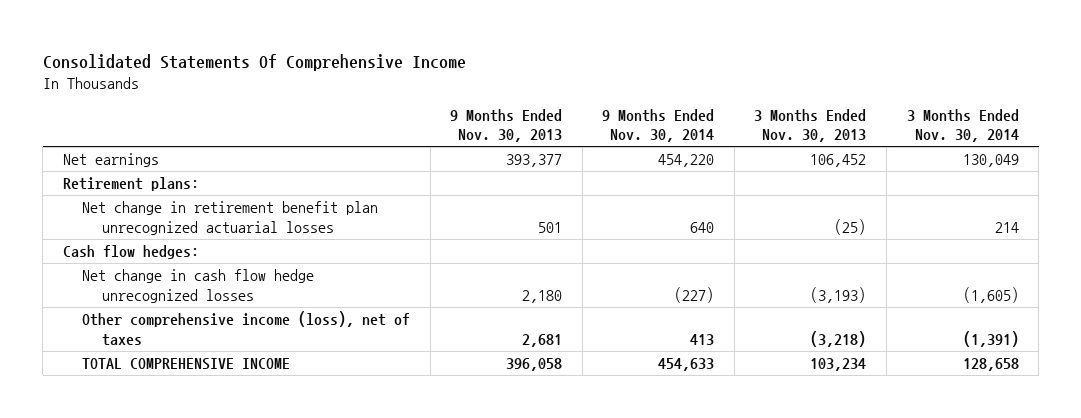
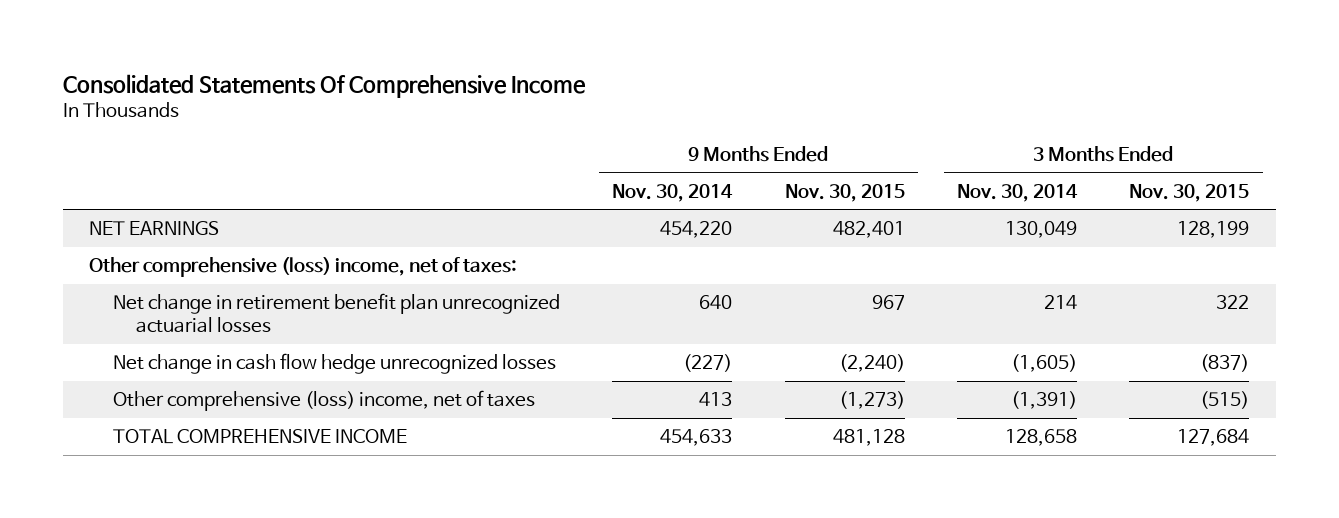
[450,108,563,143] 9 Months Ended Nov. 30, 2013 -> none
[754,108,867,143] 3 Months Ended Nov. 30, 2013 -> none
none -> [784,183,905,202] Nov. 30, 2015
none -> [1129,183,1250,202] Nov. 30, 2015
[62,152,159,167] Net earnings -> [89,221,220,236] NET EARNINGS
[62,176,199,191] Retirement plans: -> [89,257,518,278] Other comprehensive (loss) income, net of taxes:
[62,244,199,259] Cash flow hedges: -> none
[82,310,411,346] Other comprehensive income (loss), net of taxes -> [112,390,535,412] Other comprehensive (loss) income, net of taxes

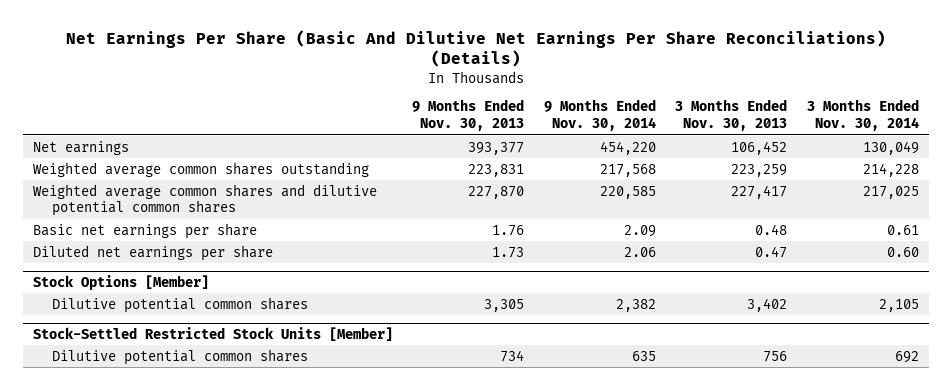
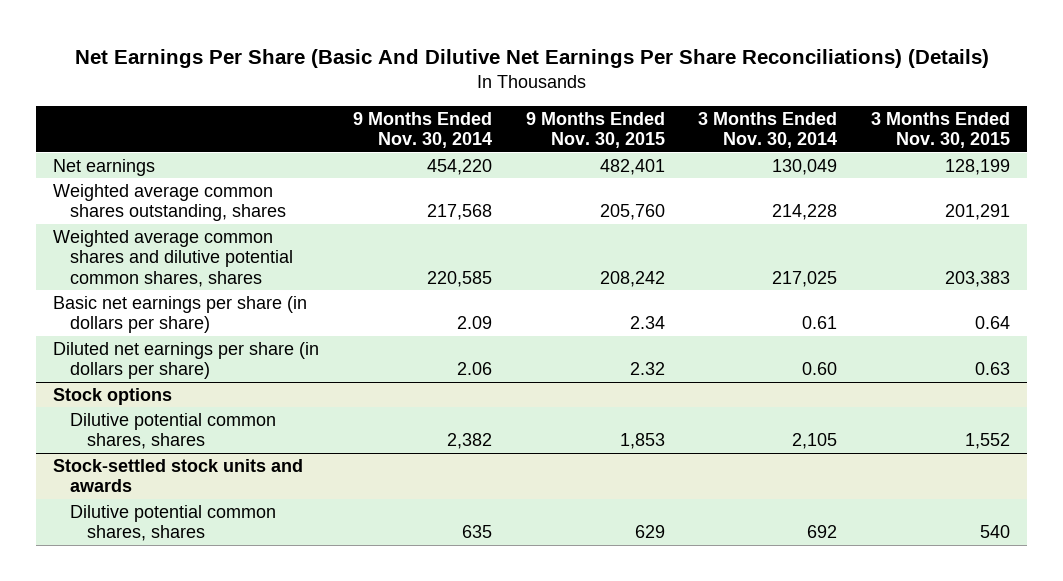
[412,99,525,132] 9 Months Ended Nov. 30, 2013 -> none
[675,99,788,132] 3 Months Ended Nov. 30, 2013 -> none
none -> [525,111,665,149] 9 Months Ended Nov. 30, 2015
none -> [870,111,1010,149] 3 Months Ended Nov. 30, 2015
[32,327,393,342] Stock-Settled Restricted Stock Units [Member] -> none
[32,161,369,177] Weighted average common shares outstanding -> [53,183,286,222] Weighted average common shares outstanding, shares
[32,183,377,217] Weighted average common shares and dilutive potential common shares -> [53,229,293,287] Weighted average common shares and dilutive potential common shares, shares
[32,222,257,239] Basic net earnings per share -> [53,295,308,334] Basic net earnings per share (in dollars per share)
[32,244,273,261] Diluted net earnings per share -> [53,341,320,380] Diluted net earnings per share (in dollars per share)
[32,275,209,291] Stock Options [Member] -> [53,387,173,405] Stock options
[52,296,309,313] Dilutive potential common shares -> [69,412,276,450] Dilutive potential common shares, shares
none -> [53,458,304,493] Stock-settled stock units and awards
[52,348,309,365] Dilutive potential common shares -> [69,504,276,542] Dilutive potential common shares, shares

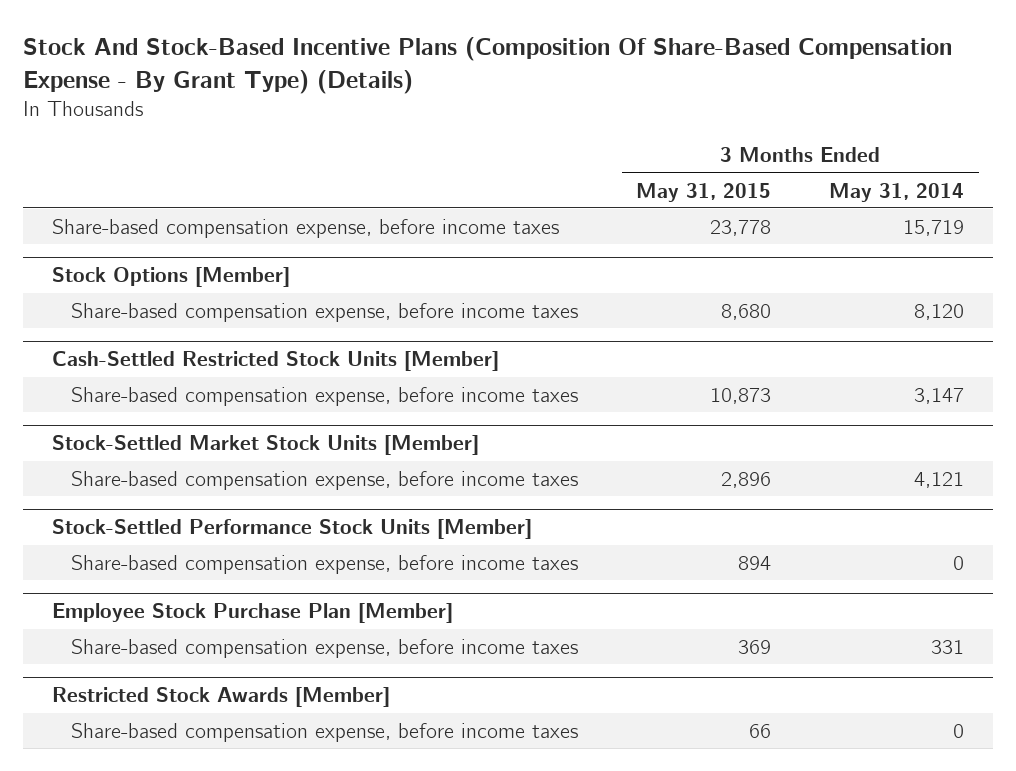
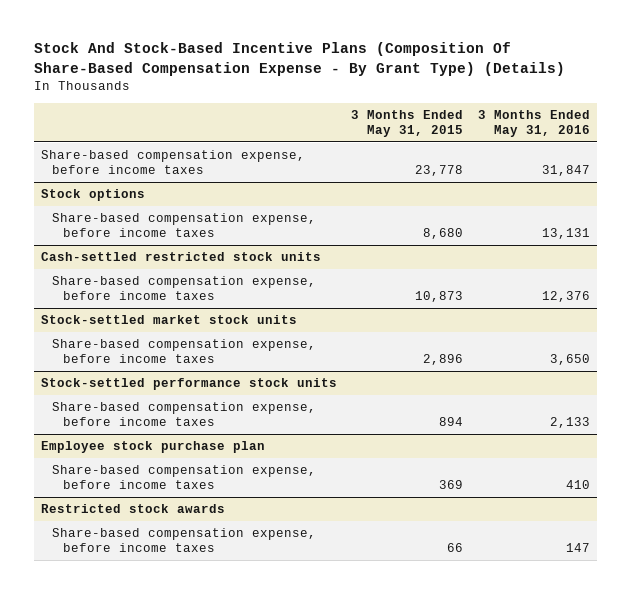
[829,182,965,202] May 31, 2014 -> none
none -> [477,109,590,138] 3 Months Ended May 31, 2016
[51,267,290,288] Stock Options [Member] -> [40,189,145,202] Stock options
[51,351,499,372] Cash-Settled Restricted Stock Units [Member] -> [40,252,321,262] Cash-settled restricted stock units
[51,435,479,456] Stock-Settled Market Stock Units [Member] -> [40,315,297,325] Stock-settled market stock units
[51,519,532,540] Stock-Settled Performance Stock Units [Member] -> [40,378,337,391] Stock-settled performance stock units
[51,603,453,624] Employee Stock Purchase Plan [Member] -> [40,441,265,454] Employee stock purchase plan
[51,687,390,708] Restricted Stock Awards [Member] -> [40,504,225,514] Restricted stock awards

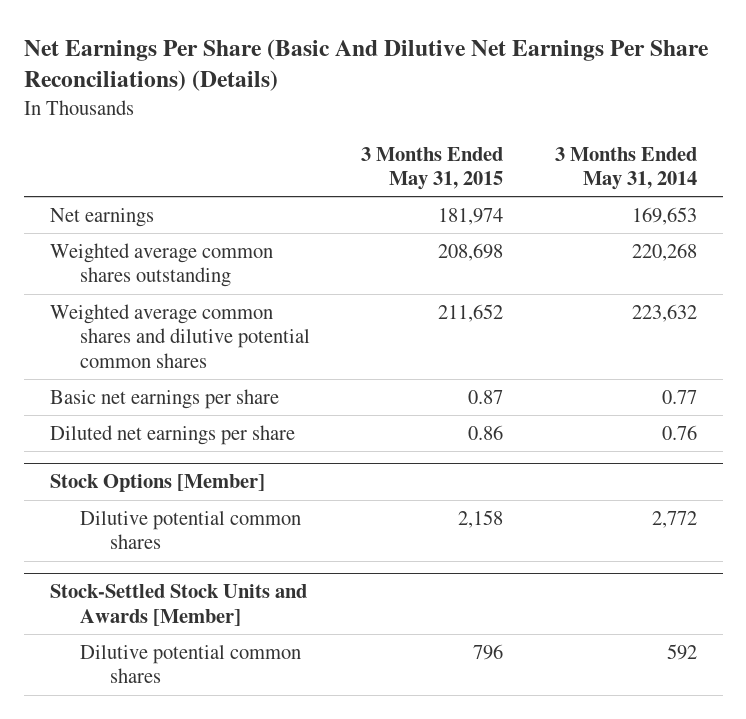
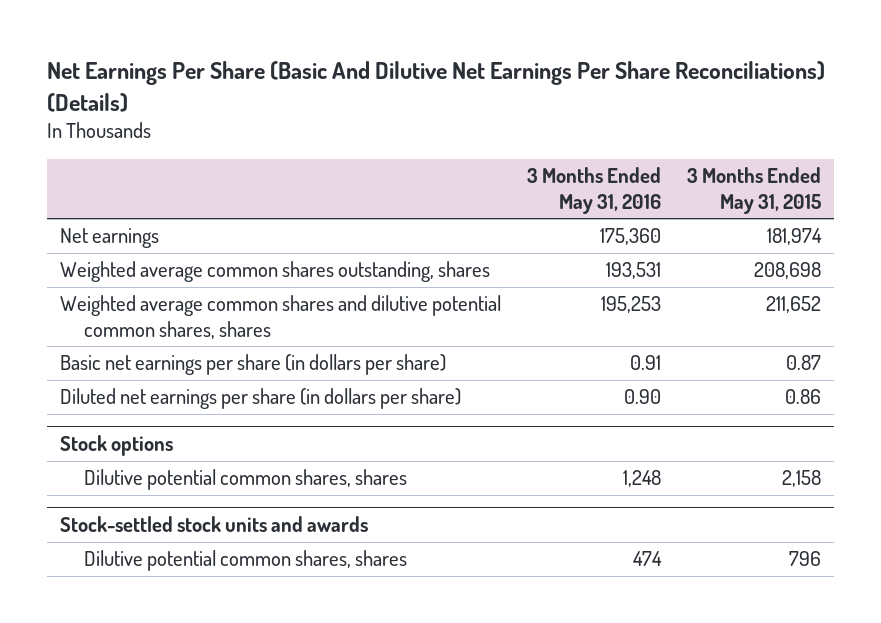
[554,146,697,190] 3 Months Ended May 31, 2014 -> none
none -> [527,167,662,214] 3 Months Ended May 31, 2016
[49,242,273,288] Weighted average common shares outstanding -> [60,261,491,283] Weighted average common shares outstanding, shares
[49,303,310,368] Weighted average common shares and dilutive potential common shares -> [60,295,502,339] Weighted average common shares and dilutive potential common shares, shares
[49,388,279,409] Basic net earnings per share -> [60,354,447,376] Basic net earnings per share (in dollars per share)
[49,424,295,445] Diluted net earnings per share -> [60,388,462,410] Diluted net earnings per share (in dollars per share)
[49,474,265,493] Stock Options [Member] -> [60,435,174,457] Stock options
[79,510,301,550] Dilutive potential common shares -> [84,469,408,491] Dilutive potential common shares, shares
[49,584,307,626] Stock-Settled Stock Units and Awards [Member] -> [60,516,369,533] Stock-settled stock units and awards
[79,644,301,684] Dilutive potential common shares -> [84,550,408,572] Dilutive potential common shares, shares

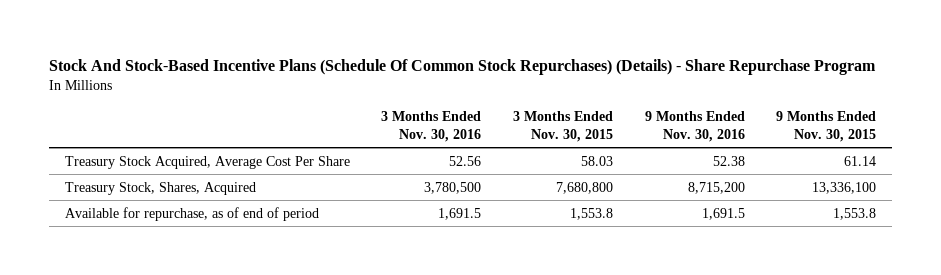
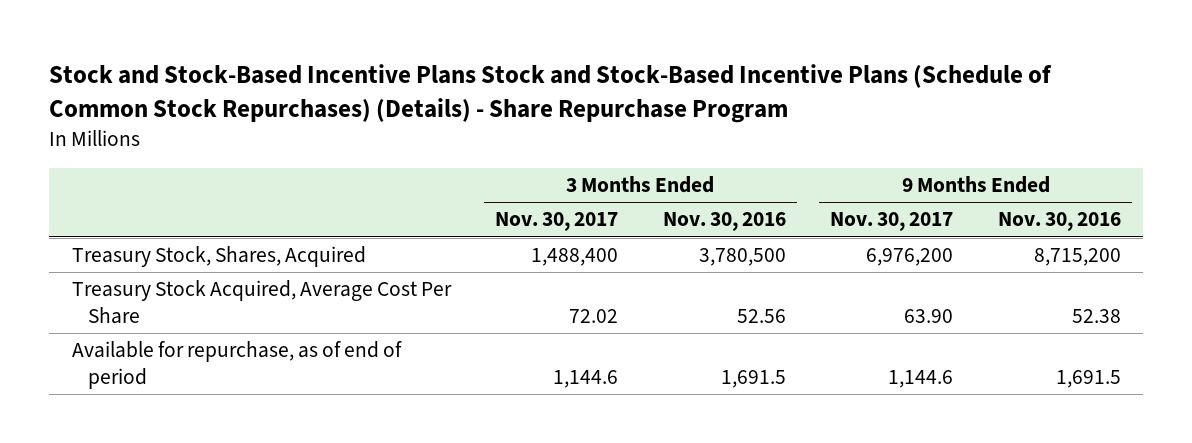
[48,58,876,75] Stock And Stock-Based Incentive Plans (Schedule Of Common Stock Repurchases) (Details) - Share Repurchase Program -> [49,64,1053,123] Stock and Stock-Based Incentive Plans Stock and Stock-Based Incentive Plans (Schedule of Common Stock Repurchases) (Details) - Share Repurchase Program
[513,111,614,142] 3 Months Ended Nov. 30, 2015 -> none
[776,111,877,142] 9 Months Ended Nov. 30, 2015 -> none
none -> [495,212,619,232] Nov. 30, 2017
none -> [830,212,954,232] Nov. 30, 2017
[64,155,350,169] Treasury Stock Acquired, Average Cost Per Share -> [71,280,452,325] Treasury Stock Acquired, Average Cost Per Share

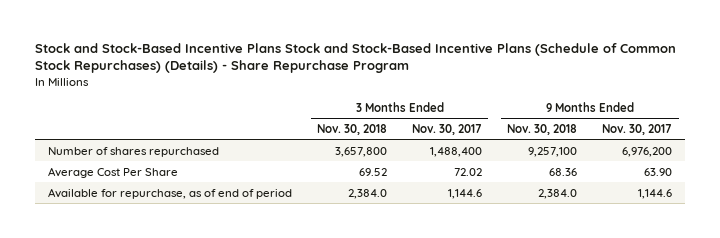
[662,212,786,232] Nov. 30, 2016 -> none
[997,212,1121,232] Nov. 30, 2016 -> none
none -> [316,123,387,135] Nov. 30, 2018
none -> [507,123,578,135] Nov. 30, 2018
[71,246,366,268] Treasury Stock, Shares, Acquired -> [47,146,219,157] Number of shares repurchased
[71,280,452,325] Treasury Stock Acquired, Average Cost Per Share -> [47,166,178,178] Average Cost Per Share

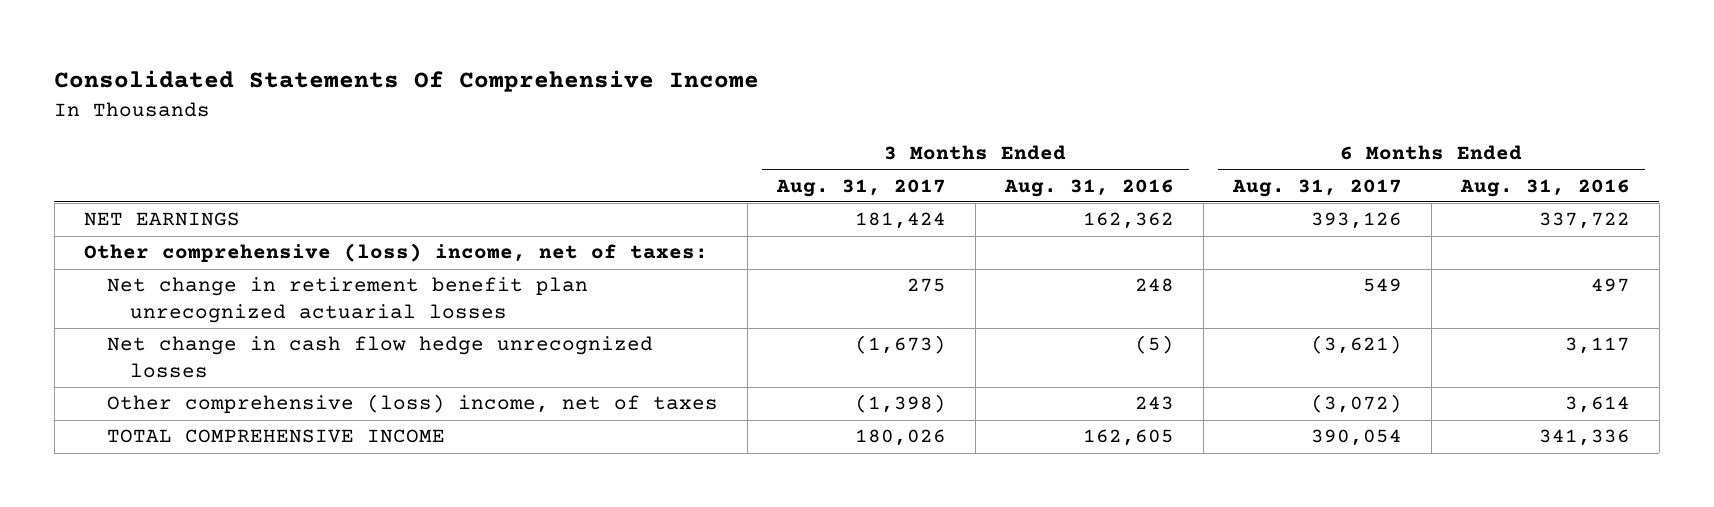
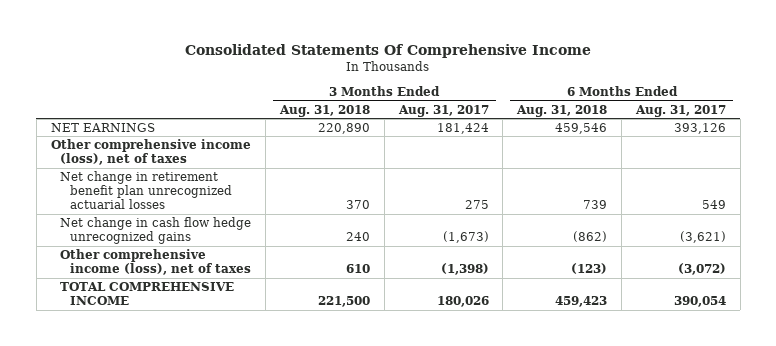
[1003,178,1174,197] Aug. 31, 2016 -> none
[1459,178,1630,197] Aug. 31, 2016 -> none
none -> [278,104,370,117] Aug. 31, 2018
none -> [516,104,608,117] Aug. 31, 2018
[83,243,708,263] Other comprehensive (loss) income, net of taxes: -> [50,139,251,166] Other comprehensive income (loss), net of taxes
[106,336,653,378] Net change in cash flow hedge unrecognized losses -> [60,217,252,245] Net change in cash flow hedge unrecognized gains
[106,394,718,414] Other comprehensive (loss) income, net of taxes -> [60,249,252,276] Other comprehensive income (loss), net of taxes

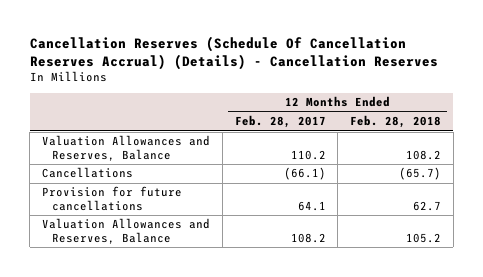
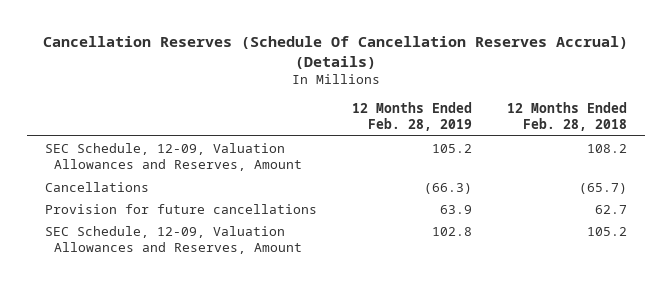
[29,35,438,70] Cancellation Reserves (Schedule Of Cancellation Reserves Accrual) (Details) - Cancellation Reserves -> [43,36,629,70] Cancellation Reserves (Schedule Of Cancellation Reserves Accrual) (Details)
[234,115,326,129] Feb. 28, 2017 -> none
none -> [352,101,473,132] 12 Months Ended Feb. 28, 2019
[42,135,211,162] Valuation Allowances and Reserves, Balance -> [44,142,303,172] SEC Schedule, 12-09, Valuation Allowances and Reserves, Amount
[42,218,211,245] Valuation Allowances and Reserves, Balance -> [44,225,303,255] SEC Schedule, 12-09, Valuation Allowances and Reserves, Amount

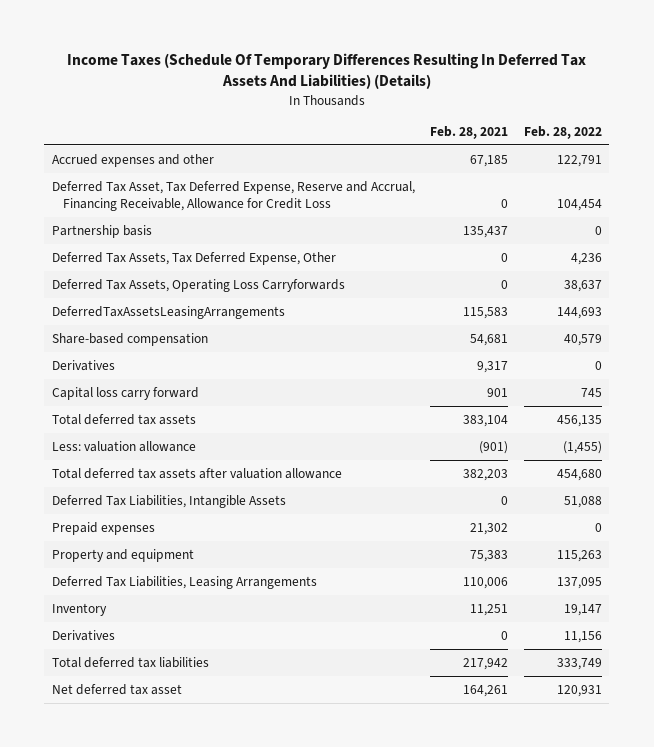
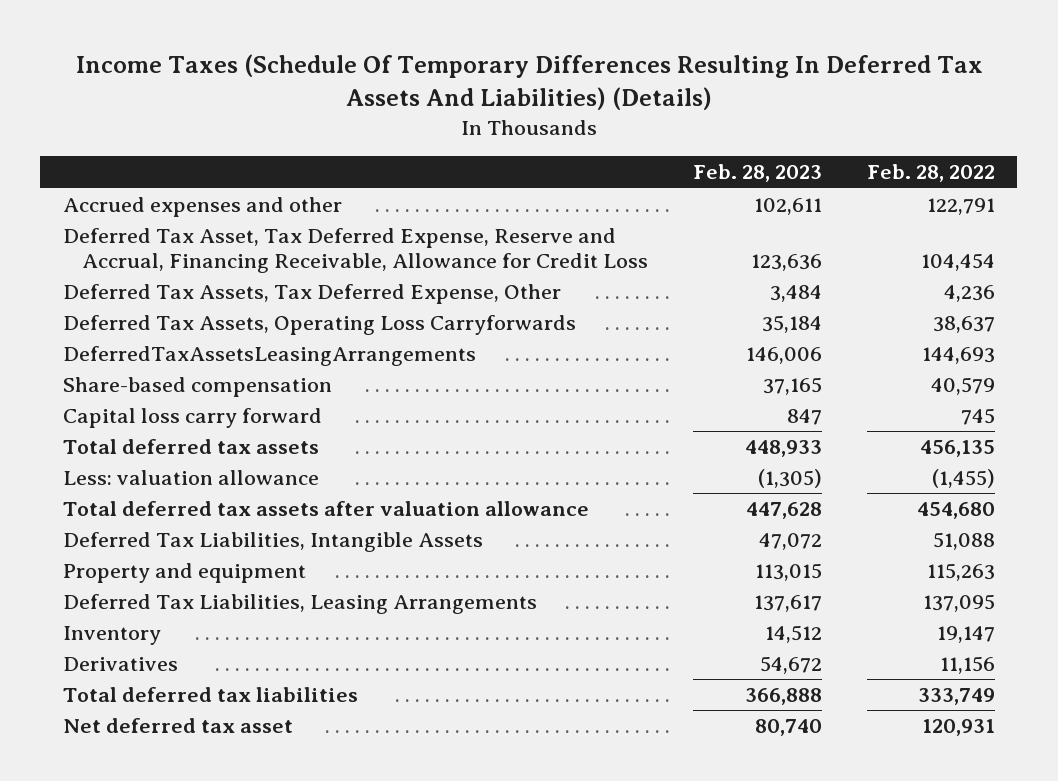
[430,125,509,139] Feb. 28, 2021 -> none
none -> [692,164,822,183] Feb. 28, 2023
[51,224,152,238] Partnership basis -> none
[51,359,115,371] Derivatives -> none
[51,521,155,535] Prepaid expenses -> none

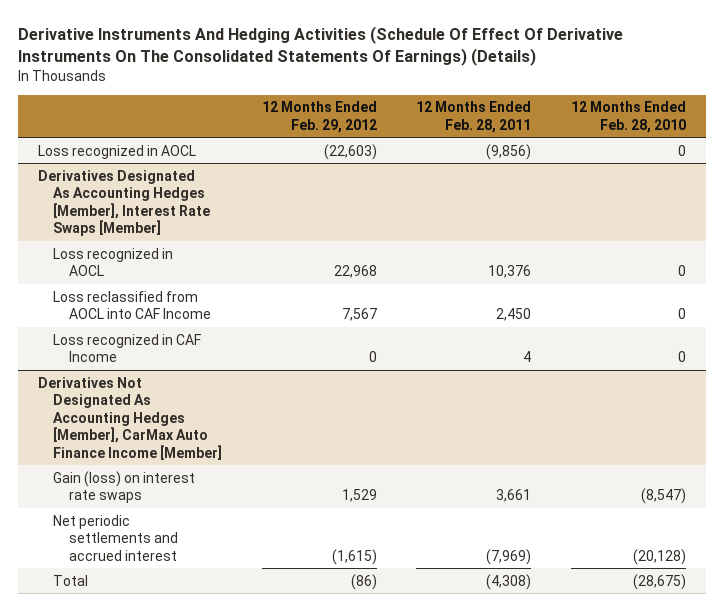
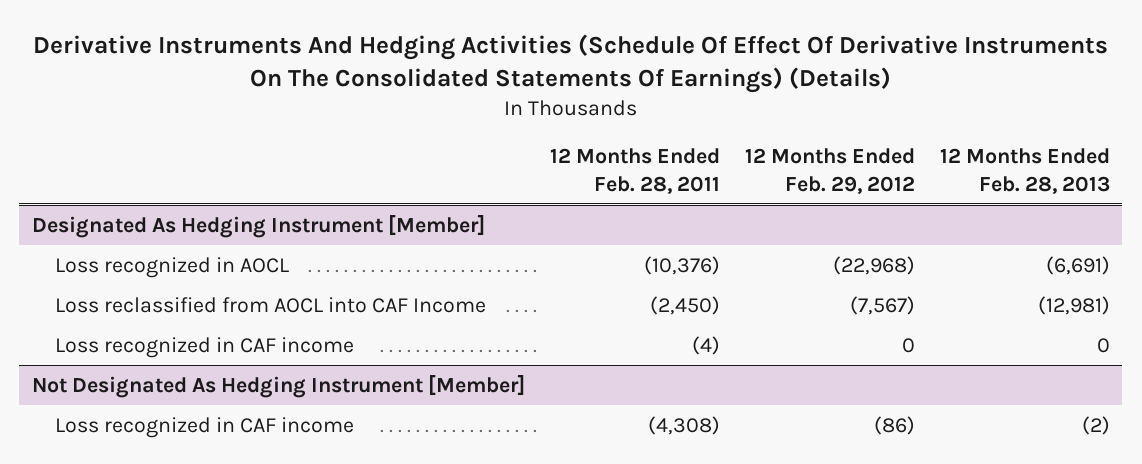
[570,101,686,133] 12 Months Ended Feb. 28, 2010 -> none
none -> [939,148,1110,194] 12 Months Ended Feb. 28, 2013
[37,169,211,237] Derivatives Designated As Accounting Hedges [Member], Interest Rate Swaps [Member] -> none
[53,247,174,277] Loss recognized in AOCL -> none
[37,376,223,460] Derivatives Not Designated As Accounting Hedges [Member], CarMax Auto Finance Income [Member] -> none
[53,470,196,504] Gain (loss) on interest rate swaps -> none
[53,514,179,561] Net periodic settlements and accrued interest -> none
none -> [31,214,485,238] Designated As Hedging Instrument [Member]
[323,143,377,160] (22,603) -> [832,255,915,275] (22,968)
[486,143,532,160] (9,856) -> [643,255,720,275] (10,376)
[341,308,377,322] 7,567 -> [849,295,915,315] (7,567)
[496,308,532,322] 2,450 -> [649,295,720,315] (2,450)
[53,333,202,363] Loss recognized in CAF Income -> [55,336,355,358] Loss recognized in CAF income
[523,351,532,363] 4 -> [691,335,720,355] (4)
none -> [31,374,525,398] Not Designated As Hedging Instrument [Member]
[53,574,89,586] Total -> [55,416,355,438] Loss recognized in CAF income

